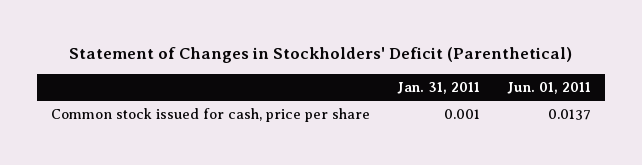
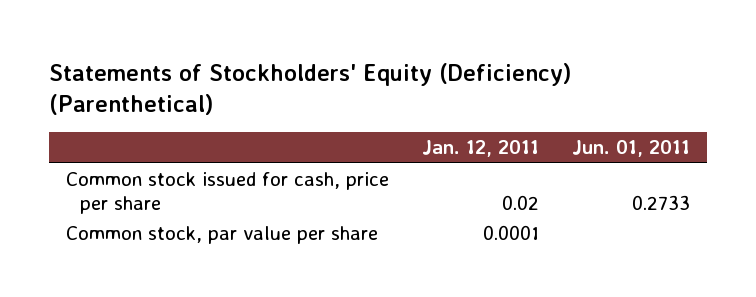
[68,47,572,64] Statement of Changes in Stockholders' Deficit (Parenthetical) -> [49,62,572,116] Statements of Stockholders' Equity (Deficiency) (Parenthetical)
[396,81,480,94] Jan. 31, 2011 -> none
none -> [422,140,540,158] Jan. 12, 2011
[548,109,592,121] 0.0137 -> [632,195,691,211] 0.2733
none -> [65,225,378,244] Common stock, par value per share

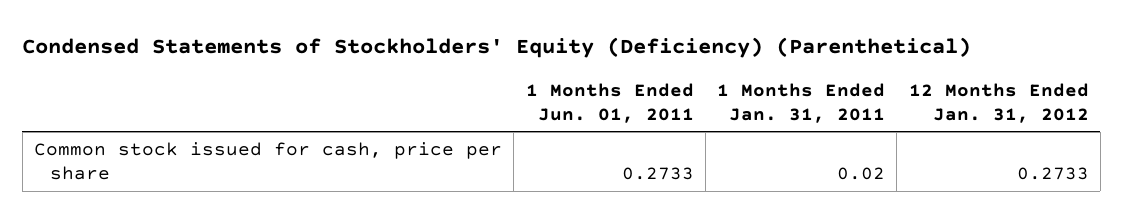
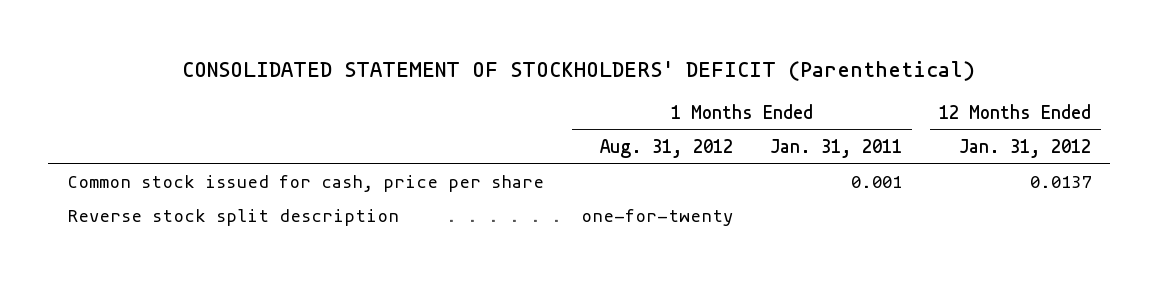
[22,36,972,58] Condensed Statements of Stockholders' Equity (Deficiency) (Parenthetical) -> [182,61,976,82] CONSOLIDATED STATEMENT OF STOCKHOLDERS' DEFICIT (Parenthetical)
[525,82,694,123] 1 Months Ended Jun. 01, 2011 -> none
none -> [600,139,734,159] Aug. 31, 2012
[837,167,886,181] 0.02 -> [851,176,903,189] 0.001
[1016,167,1089,181] 0.2733 -> [1030,176,1092,189] 0.0137
none -> [66,209,399,227] Reverse stock split description

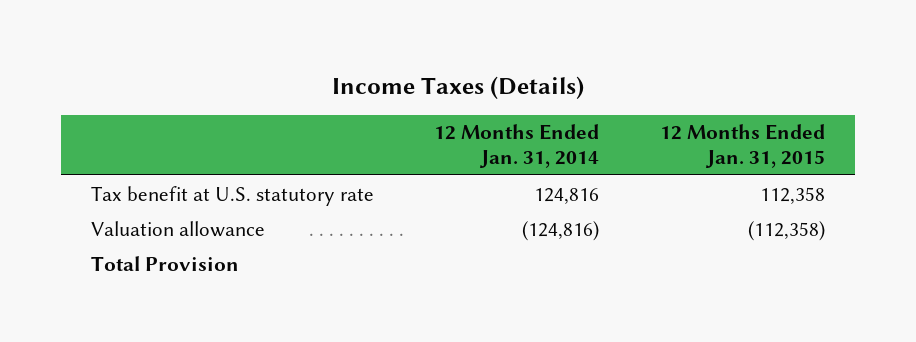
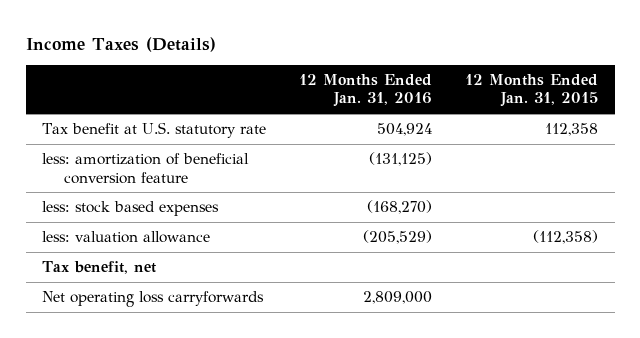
[434,124,600,168] 12 Months Ended Jan. 31, 2014 -> none
none -> [299,74,433,108] 12 Months Ended Jan. 31, 2016
none -> [42,153,250,184] less: amortization of beneficial conversion feature
none -> [42,201,220,217] less: stock based expenses
[90,220,265,237] Valuation allowance -> [42,231,211,244] less: valuation allowance
[90,255,239,271] Total Provision -> [42,261,157,275] Tax benefit, net
none -> [42,291,265,308] Net operating loss carryforwards

